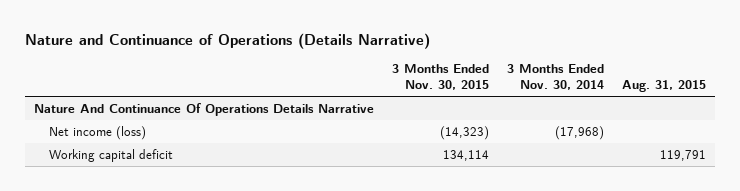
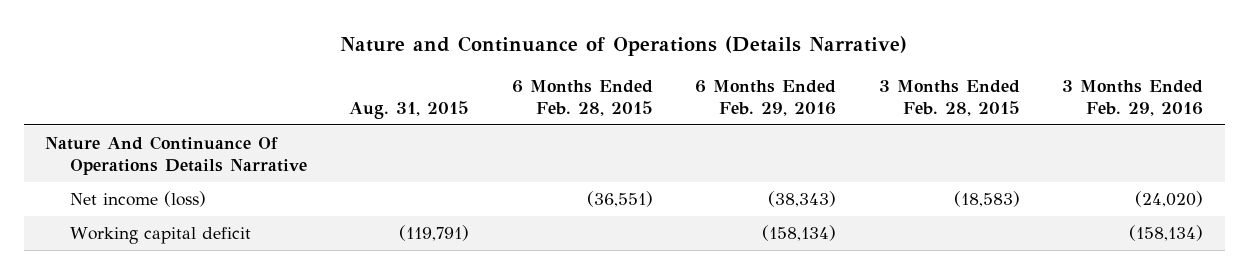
[392,64,490,91] 3 Months Ended Nov. 30, 2015 -> none
[506,64,604,91] 3 Months Ended Nov. 30, 2014 -> none
none -> [511,79,653,117] 6 Months Ended Feb. 28, 2015
none -> [695,79,837,117] 6 Months Ended Feb. 29, 2016
none -> [878,79,1020,117] 3 Months Ended Feb. 28, 2015
none -> [1062,79,1204,117] 3 Months Ended Feb. 29, 2016
[659,149,706,161] 119,791 -> [399,224,470,241] (119,791)

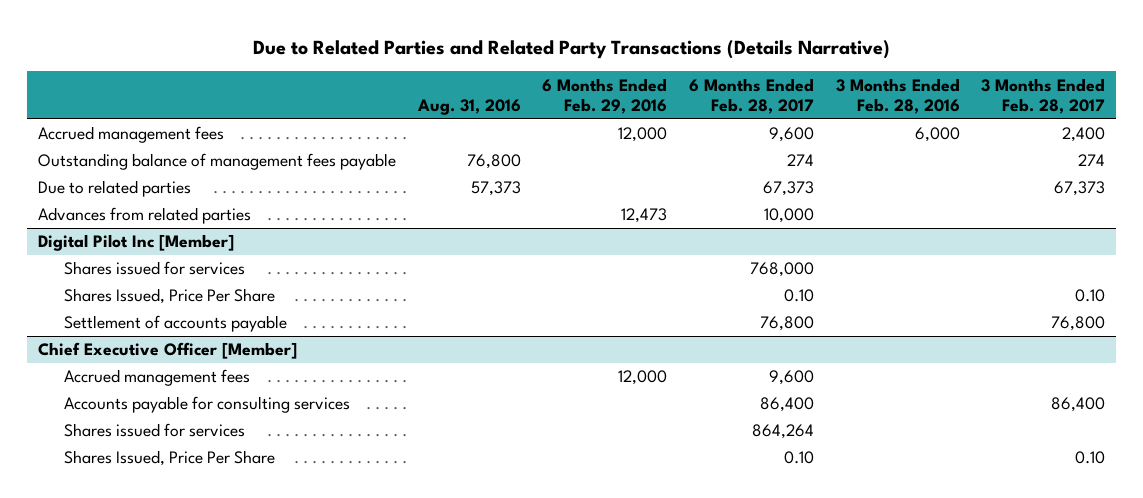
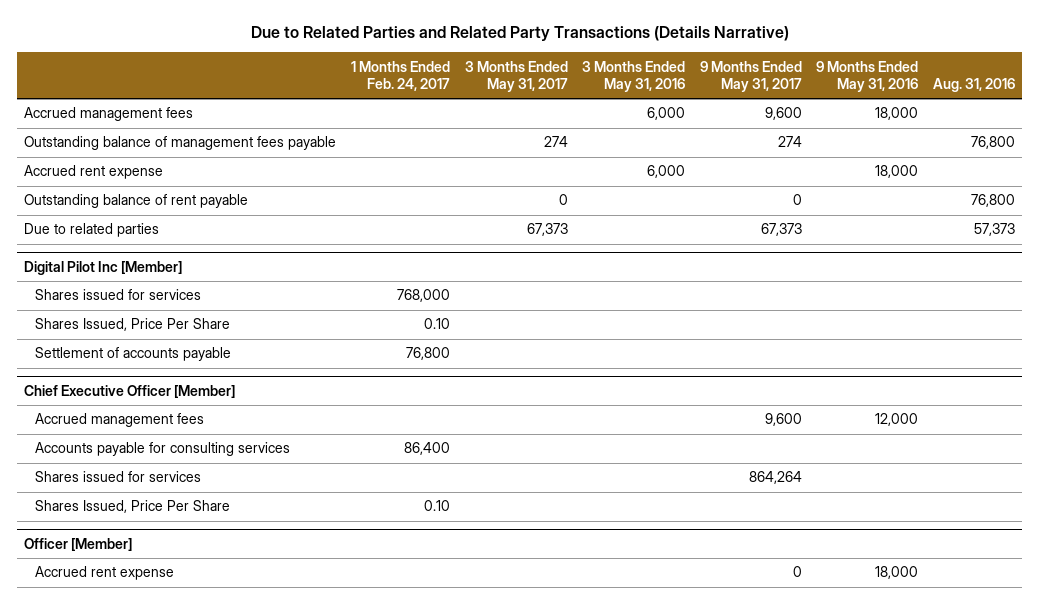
[542,77,668,114] 6 Months Ended Feb. 29, 2016 -> none
[688,77,814,114] 6 Months Ended Feb. 28, 2017 -> none
[835,77,960,114] 3 Months Ended Feb. 28, 2016 -> none
[981,77,1106,114] 3 Months Ended Feb. 28, 2017 -> none
none -> [350,60,450,92] 1 Months Ended Feb. 24, 2017
none -> [464,60,568,93] 3 Months Ended May 31, 2017
none -> [582,60,686,93] 3 Months Ended May 31, 2016
none -> [699,60,802,93] 9 Months Ended May 31, 2017
none -> [816,60,919,93] 9 Months Ended May 31, 2016
none -> [24,165,164,180] Accrued rent expense
none -> [24,194,249,209] Outstanding balance of rent payable
[38,207,252,225] Advances from related parties -> none
none -> [24,538,133,552] Officer [Member]
none -> [35,566,175,581] Accrued rent expense

